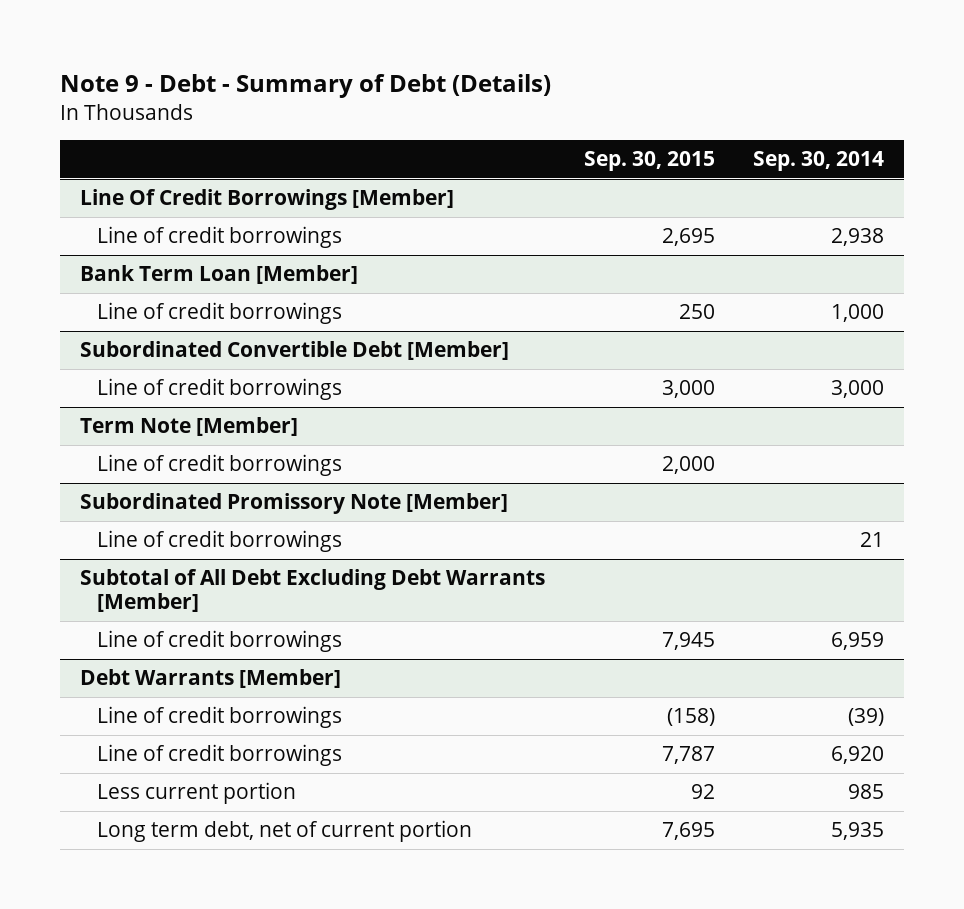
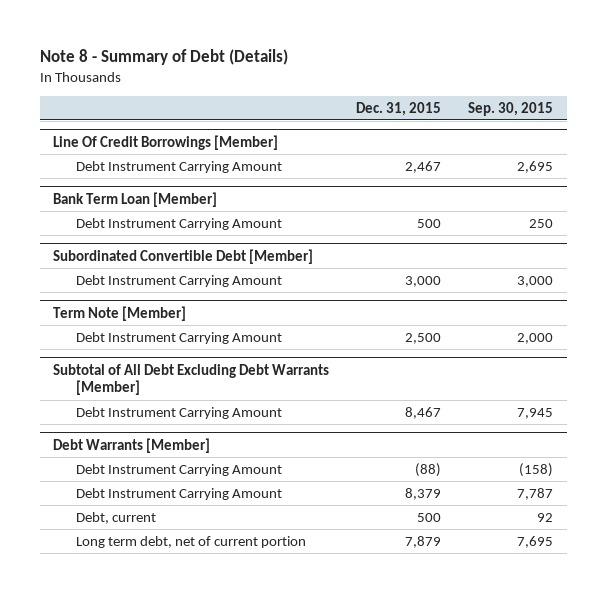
[60,74,552,99] Note 9 - Debt - Summary of Debt (Details) -> [39,49,288,66] Note 8 - Summary of Debt (Details)
[753,151,885,172] Sep. 30, 2014 -> none
none -> [356,101,442,116] Dec. 31, 2015
[97,226,343,249] Line of credit borrowings -> [75,160,282,173] Debt Instrument Carrying Amount
[97,302,343,325] Line of credit borrowings -> [75,217,282,230] Debt Instrument Carrying Amount
[97,378,343,401] Line of credit borrowings -> [75,274,282,287] Debt Instrument Carrying Amount
[79,493,508,515] Subordinated Promissory Note [Member] -> none
[97,530,343,553] Line of credit borrowings -> none
[97,454,343,477] Line of credit borrowings -> [75,331,282,344] Debt Instrument Carrying Amount
[97,630,343,653] Line of credit borrowings -> [75,406,282,419] Debt Instrument Carrying Amount
[97,706,343,729] Line of credit borrowings -> [75,463,282,476] Debt Instrument Carrying Amount
[97,744,343,767] Line of credit borrowings -> [75,487,282,500] Debt Instrument Carrying Amount
[97,782,297,805] Less current portion -> [75,511,156,524] Debt, current

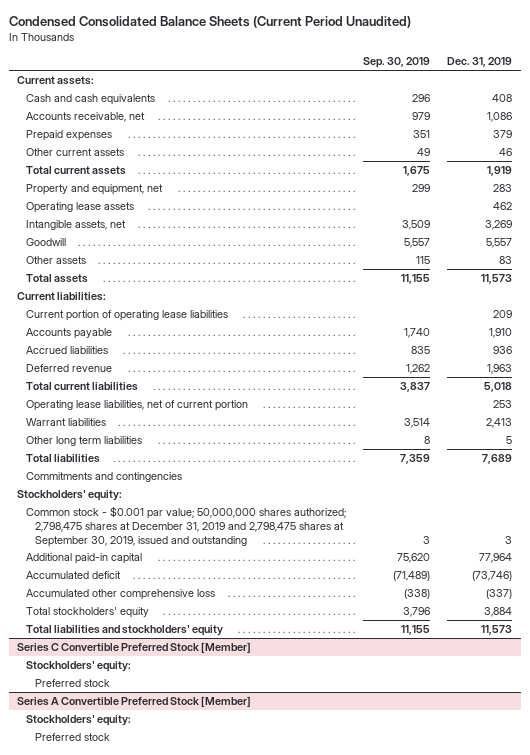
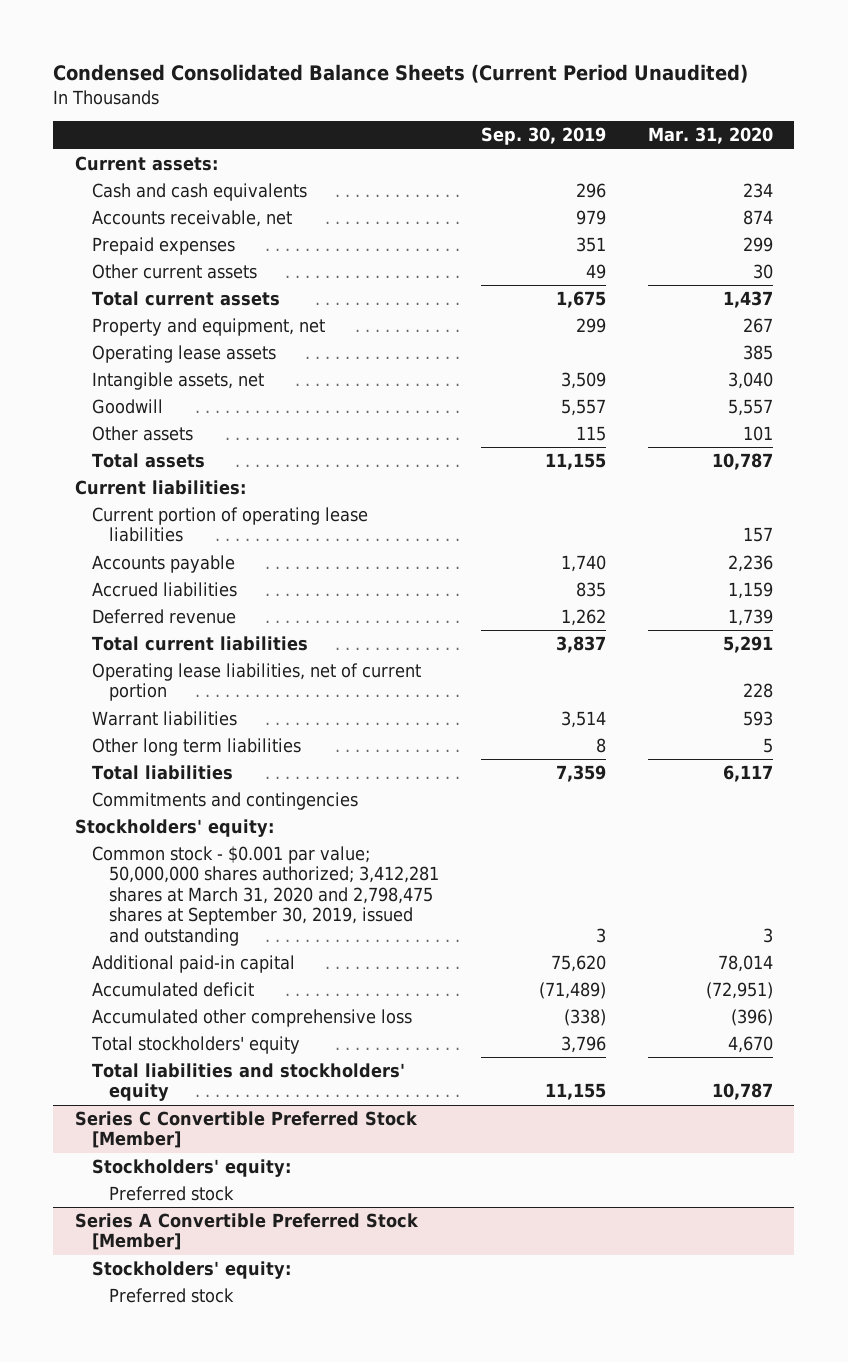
[447,57,513,68] Dec. 31, 2019 -> none
none -> [648,127,774,145] Mar. 31, 2020
[26,505,347,547] Common stock - $0.001 par value; 50,000,000 shares authorized; 2,798,475 shares at December 31, 2019 and 2,798,475 shares at September 30, 2019, issued and outstanding -> [91,845,439,946] Common stock - $0.001 par value; 50,000,000 shares authorized; 3,412,281 shares at March 31, 2020 and 2,798,475 shares at September 30, 2019, issued and outstanding

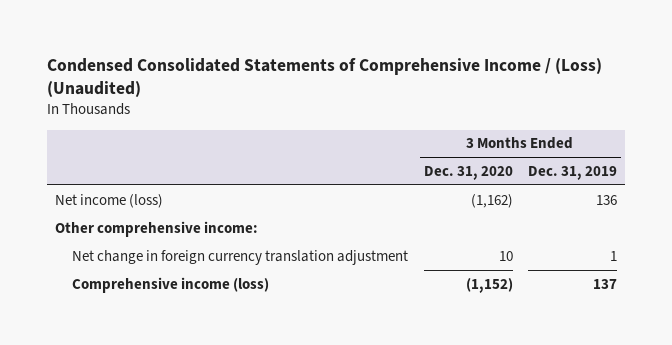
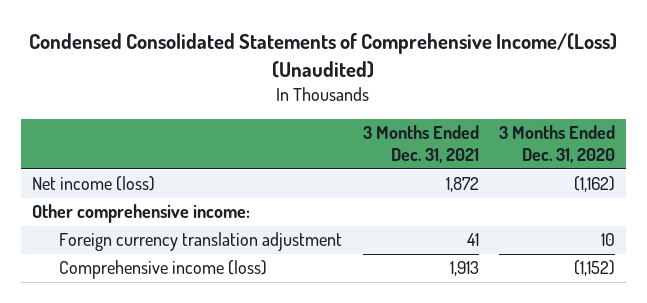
[47,57,603,98] Condensed Consolidated Statements of Comprehensive Income / (Loss) (Unaudited) -> [29,33,618,78] Condensed Consolidated Statements of Comprehensive Income/(Loss) (Unaudited)
[528,166,618,181] Dec. 31, 2019 -> none
none -> [362,125,479,164] 3 Months Ended Dec. 31, 2021
[72,249,409,265] Net change in foreign currency translation adjustment -> [59,232,343,252] Foreign currency translation adjustment

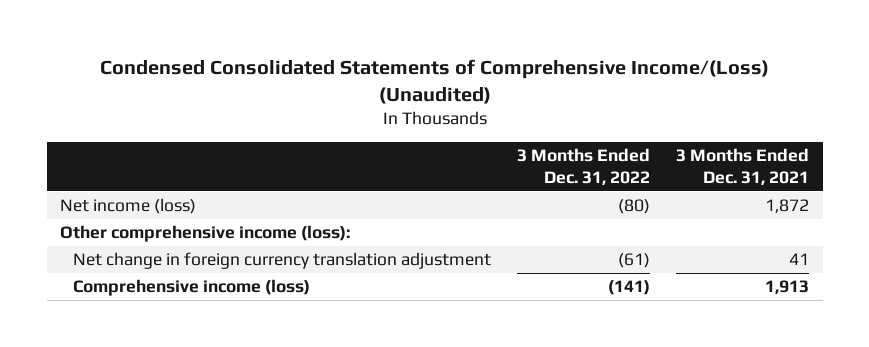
[499,125,616,164] 3 Months Ended Dec. 31, 2020 -> none
none -> [516,147,650,185] 3 Months Ended Dec. 31, 2022
[31,204,250,224] Other comprehensive income: -> [59,225,350,243] Other comprehensive income (loss):
[59,232,343,252] Foreign currency translation adjustment -> [72,252,491,270] Net change in foreign currency translation adjustment

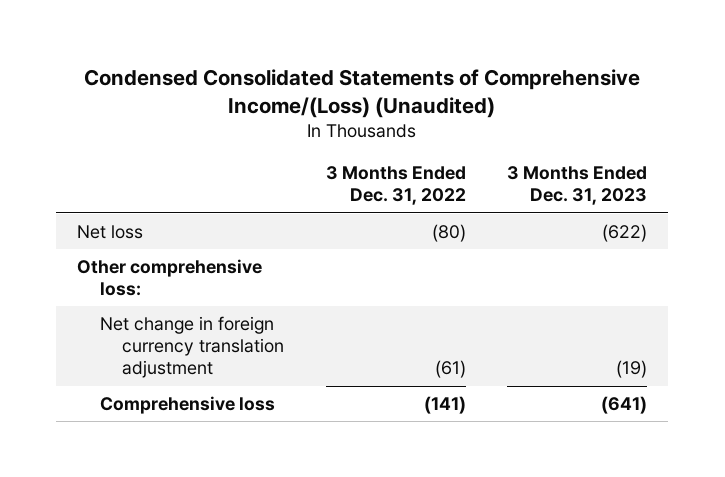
[676,147,810,185] 3 Months Ended Dec. 31, 2021 -> none
none -> [507,166,648,206] 3 Months Ended Dec. 31, 2023
[59,198,196,215] Net income (loss) -> [77,224,144,239] Net loss
[59,225,350,243] Other comprehensive income (loss): -> [77,258,263,297] Other comprehensive loss:
[72,279,310,297] Comprehensive income (loss) -> [99,395,275,414] Comprehensive loss

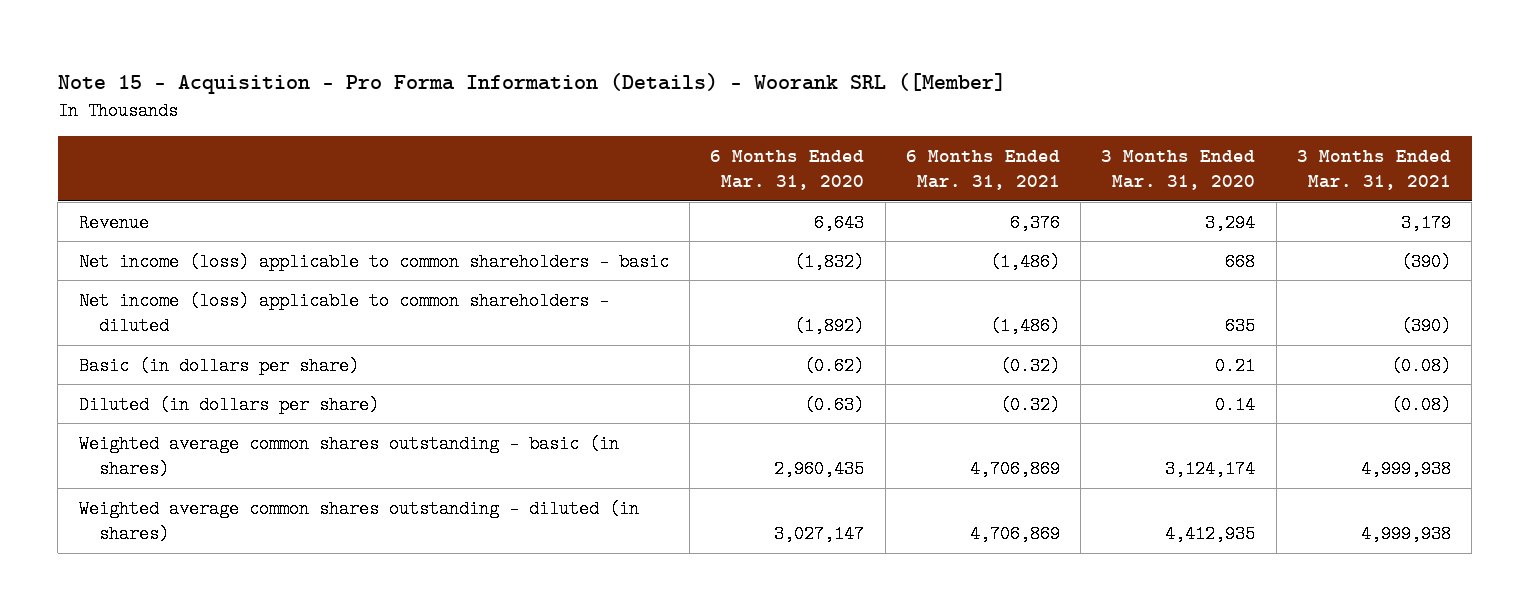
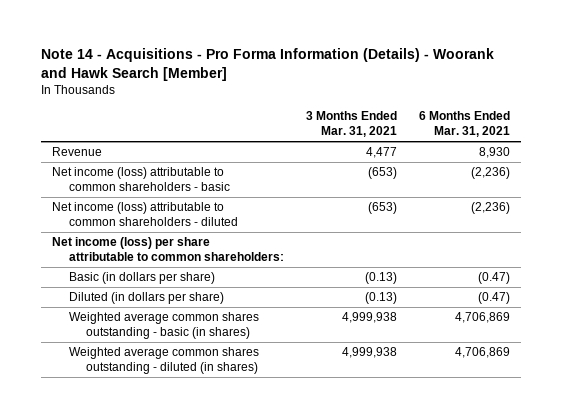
[57,72,1006,94] Note 15 - Acquisition - Pro Forma Information (Details) - Woorank SRL ([Member] -> [40,48,494,81] Note 14 - Acquisitions - Pro Forma Information (Details) - Woorank and Hawk Search [Member]
[710,149,865,191] 6 Months Ended Mar. 31, 2020 -> none
[1101,149,1256,191] 3 Months Ended Mar. 31, 2020 -> none
[1009,213,1060,232] 6,376 -> [479,147,511,159] 8,930
[1401,213,1452,232] 3,179 -> [366,147,398,159] 4,477
[78,252,669,271] Net income (loss) applicable to common shareholders - basic -> [51,167,230,192] Net income (loss) attributable to common shareholders - basic
[989,252,1060,271] (1,486) -> [471,167,511,180] (2,236)
[1401,252,1452,271] (390) -> [368,167,398,180] (653)
[78,291,609,336] Net income (loss) applicable to common shareholders - diluted -> [51,202,238,227] Net income (loss) attributable to common shareholders - diluted
[989,317,1060,336] (1,486) -> [471,202,511,215] (2,236)
[1401,317,1452,336] (390) -> [368,202,398,215] (653)
none -> [51,237,284,262] Net income (loss) per share attributable to common shareholders:
[999,356,1060,375] (0.32) -> [478,272,511,285] (0.47)
[1391,356,1452,375] (0.08) -> [365,272,398,285] (0.13)
[999,395,1060,414] (0.32) -> [478,292,511,305] (0.47)
[1391,395,1452,414] (0.08) -> [365,292,398,305] (0.13)

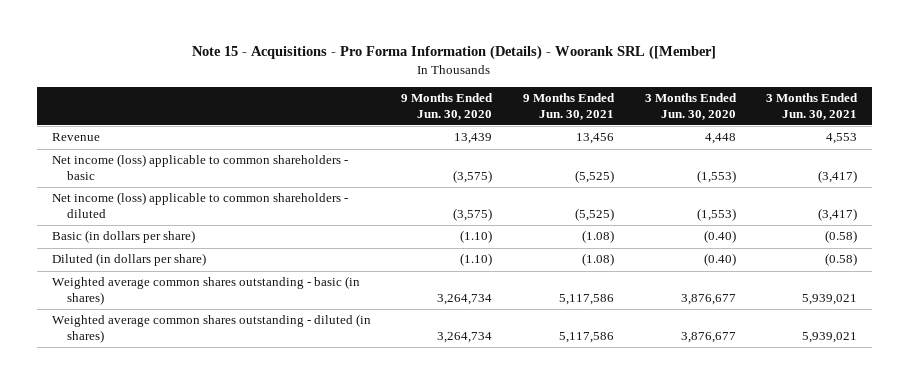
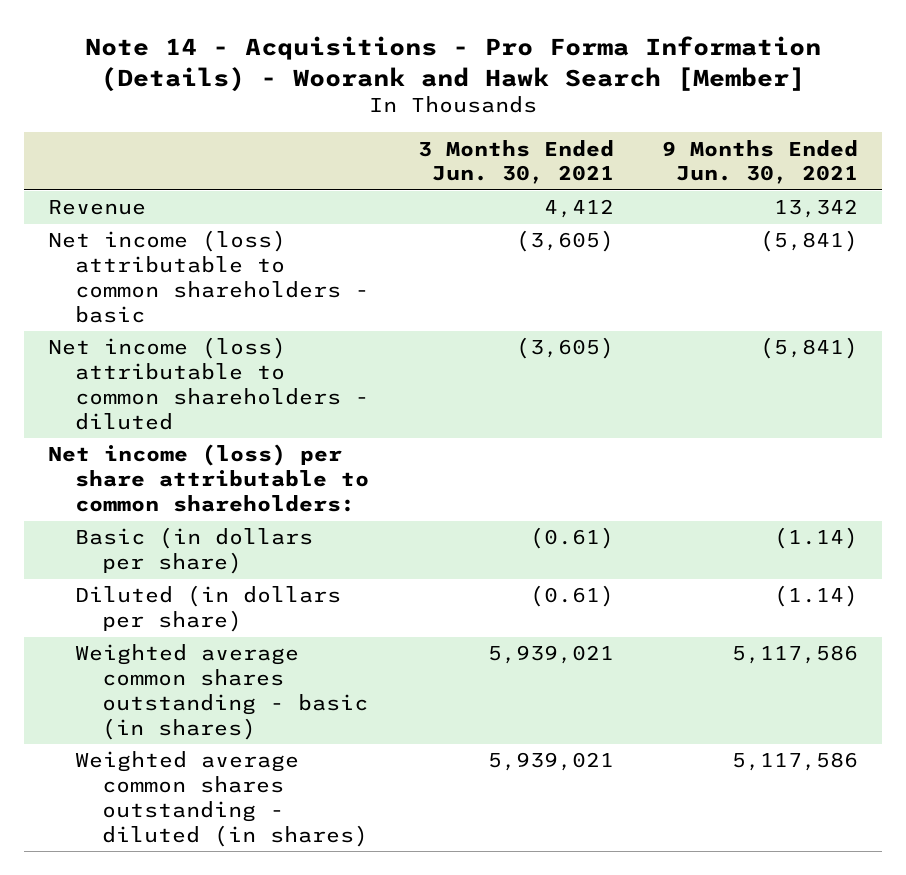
[192,45,717,61] Note 15 - Acquisitions - Pro Forma Information (Details) - Woorank SRL ([Member] -> [84,35,821,92] Note 14 - Acquisitions - Pro Forma Information (Details) - Woorank and Hawk Search [Member]
[401,92,494,120] 9 Months Ended Jun. 30, 2020 -> none
[644,92,737,120] 3 Months Ended Jun. 30, 2020 -> none
[575,133,614,145] 13,456 -> [773,199,858,219] 13,342
[826,133,858,145] 4,553 -> [543,199,614,219] 4,412
[51,154,348,181] Net income (loss) applicable to common shareholders - basic -> [48,230,370,323] Net income (loss) attributable to common shareholders - basic
[574,170,614,184] (5,525) -> [759,230,858,253] (5,841)
[818,170,858,184] (3,417) -> [515,230,614,253] (3,605)
[51,192,348,219] Net income (loss) applicable to common shareholders - diluted -> [48,337,370,430] Net income (loss) attributable to common shareholders - diluted
[574,208,614,222] (5,525) -> [759,337,858,360] (5,841)
[818,208,858,222] (3,417) -> [515,337,614,360] (3,605)
none -> [48,444,370,512] Net income (loss) per share attributable to common shareholders:
[581,230,614,244] (1.08) -> [773,527,858,550] (1.14)
[825,230,858,244] (0.58) -> [529,527,614,550] (0.61)
[581,253,614,267] (1.08) -> [773,585,858,608] (1.14)
[825,253,858,267] (0.58) -> [529,585,614,608] (0.61)

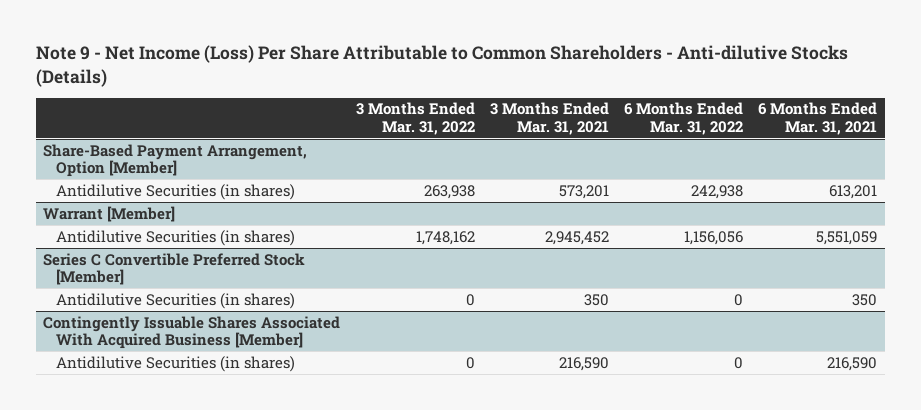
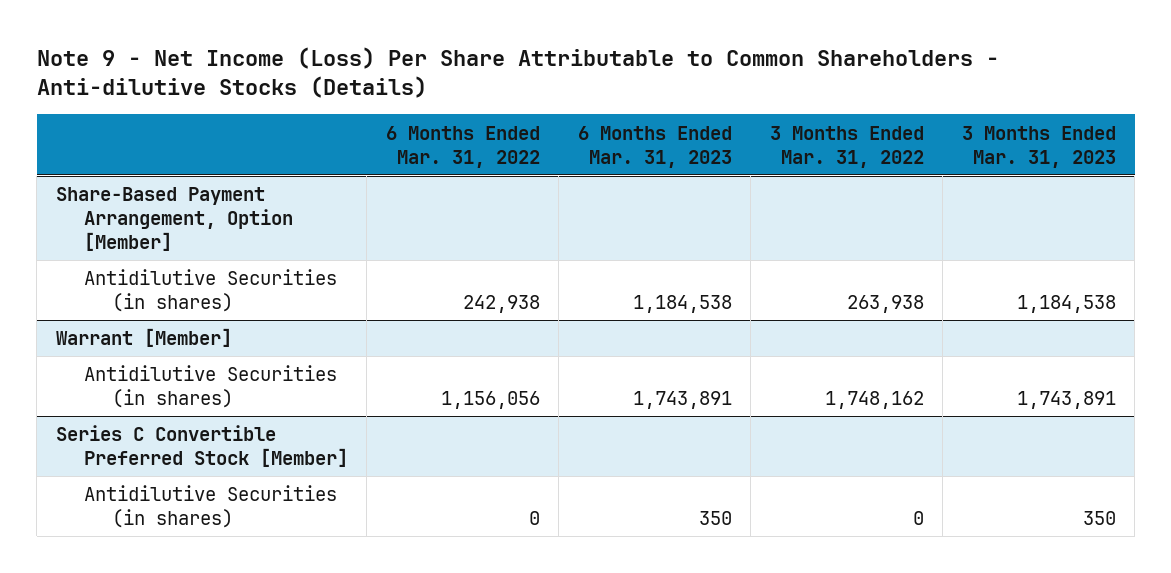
[489,102,609,135] 3 Months Ended Mar. 31, 2021 -> none
[758,102,878,135] 6 Months Ended Mar. 31, 2021 -> none
none -> [577,125,732,168] 6 Months Ended Mar. 31, 2023
none -> [961,125,1116,168] 3 Months Ended Mar. 31, 2023
[43,315,341,350] Contingently Issuable Shares Associated With Acquired Business [Member] -> none
[56,355,296,372] Antidilutive Securities (in shares) -> none

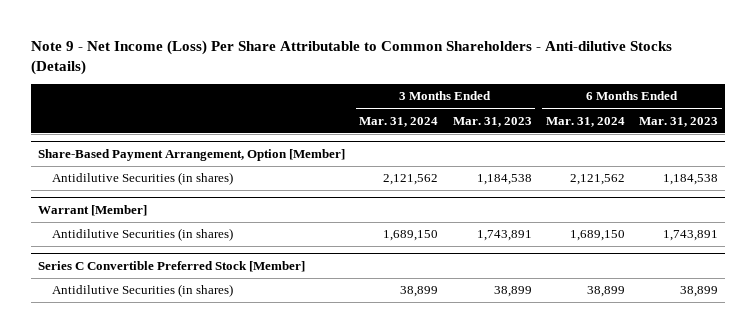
[385,125,540,168] 6 Months Ended Mar. 31, 2022 -> none
[769,125,924,168] 3 Months Ended Mar. 31, 2022 -> none
none -> [359,116,439,127] Mar. 31, 2024
none -> [545,116,625,127] Mar. 31, 2024
[698,511,732,526] 350 -> [680,286,719,298] 38,899
[1082,511,1116,526] 350 -> [493,286,532,298] 38,899

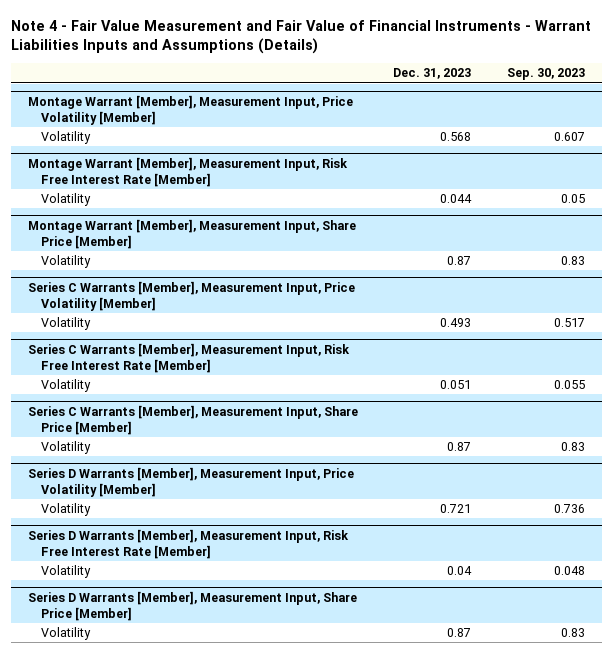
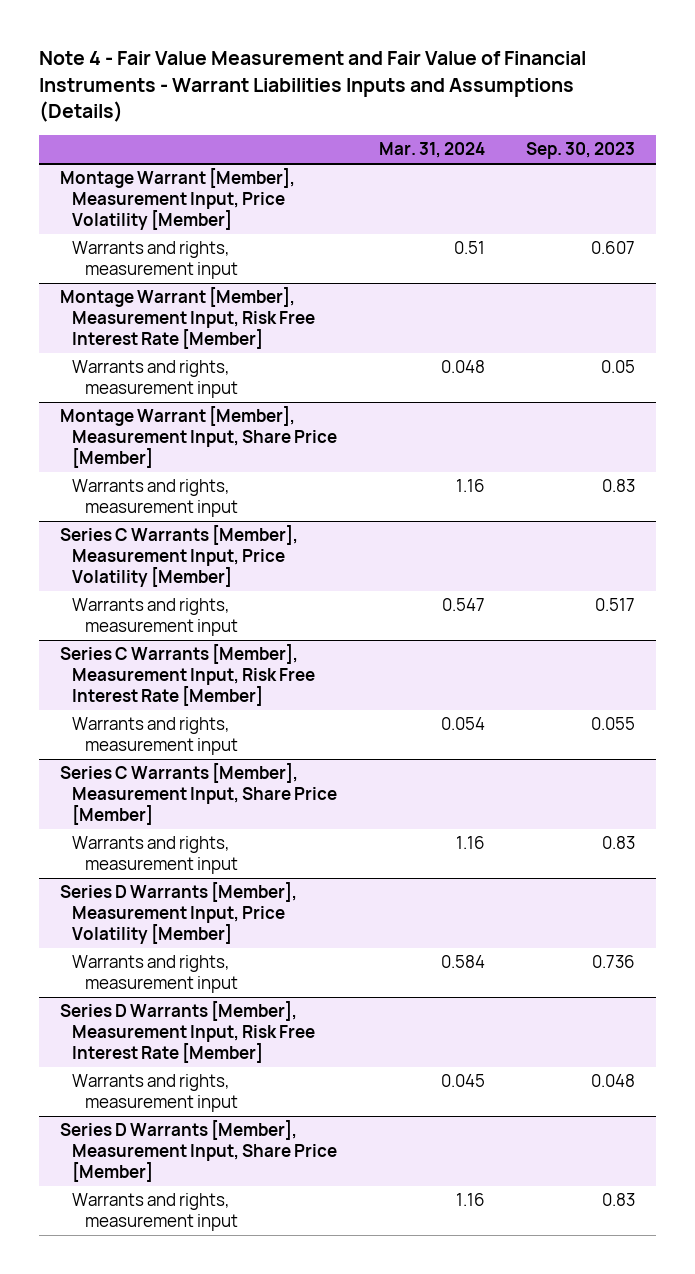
[393,68,472,80] Dec. 31, 2023 -> none
none -> [378,142,485,159] Mar. 31, 2024
[41,131,92,145] Volatility -> [72,241,238,280] Warrants and rights, measurement input
[41,193,92,207] Volatility -> [72,360,238,399] Warrants and rights, measurement input
[41,255,92,269] Volatility -> [72,479,238,518] Warrants and rights, measurement input
[41,317,92,331] Volatility -> [72,598,238,637] Warrants and rights, measurement input
[41,379,92,393] Volatility -> [72,717,238,756] Warrants and rights, measurement input
[41,441,92,455] Volatility -> [72,836,238,875] Warrants and rights, measurement input
[41,503,92,517] Volatility -> [72,955,238,994] Warrants and rights, measurement input
[41,565,92,579] Volatility -> [72,1074,238,1113] Warrants and rights, measurement input
[41,627,92,641] Volatility -> [72,1193,238,1232] Warrants and rights, measurement input

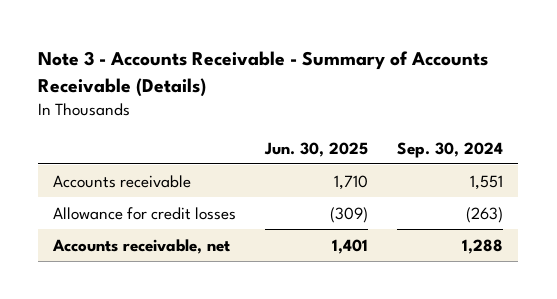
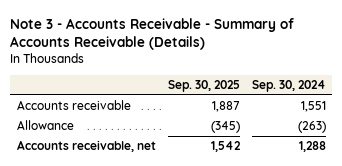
[264,141,369,157] Jun. 30, 2025 -> none
none -> [167,80,240,93] Sep. 30, 2025
[53,206,237,220] Allowance for credit losses -> [16,120,74,131] Allowance

